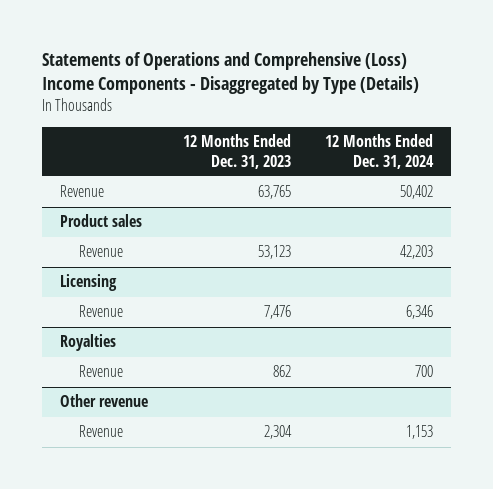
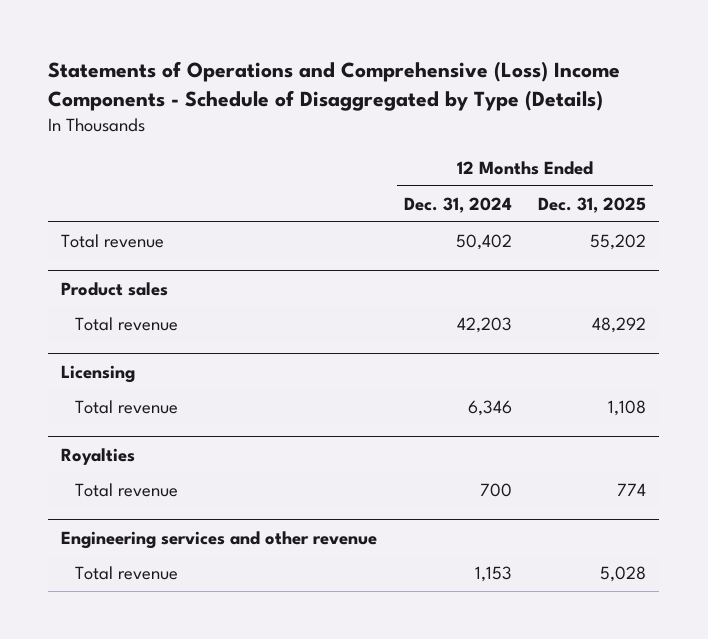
[42,52,420,95] Statements of Operations and Comprehensive (Loss) Income Components - Disaggregated by Type (Details) -> [48,61,621,112] Statements of Operations and Comprehensive (Loss) Income Components - Schedule of Disaggregated by Type (Details)
[182,134,291,169] 12 Months Ended Dec. 31, 2023 -> none
none -> [538,196,647,213] Dec. 31, 2025
[59,185,104,198] Revenue -> [61,234,165,249] Total revenue
[79,245,124,258] Revenue -> [74,317,178,332] Total revenue
[79,305,124,318] Revenue -> [74,400,178,415] Total revenue
[79,365,124,378] Revenue -> [74,483,178,498] Total revenue
[59,394,148,408] Other revenue -> [61,530,378,549] Engineering services and other revenue
[79,425,124,438] Revenue -> [74,566,178,581] Total revenue

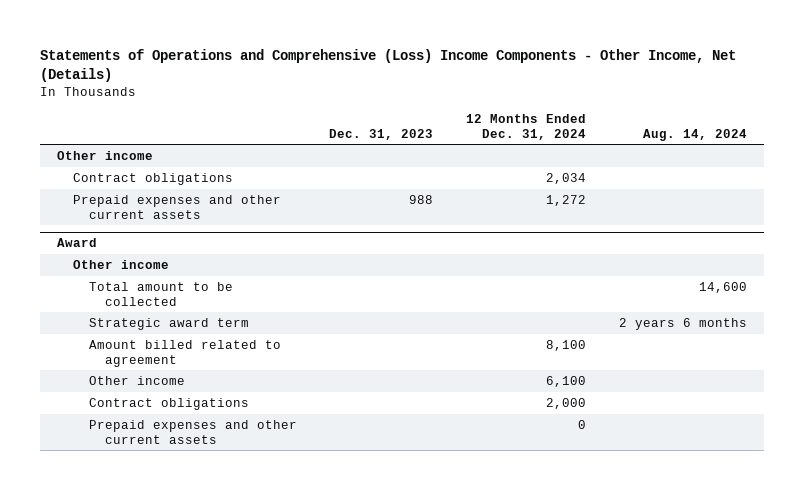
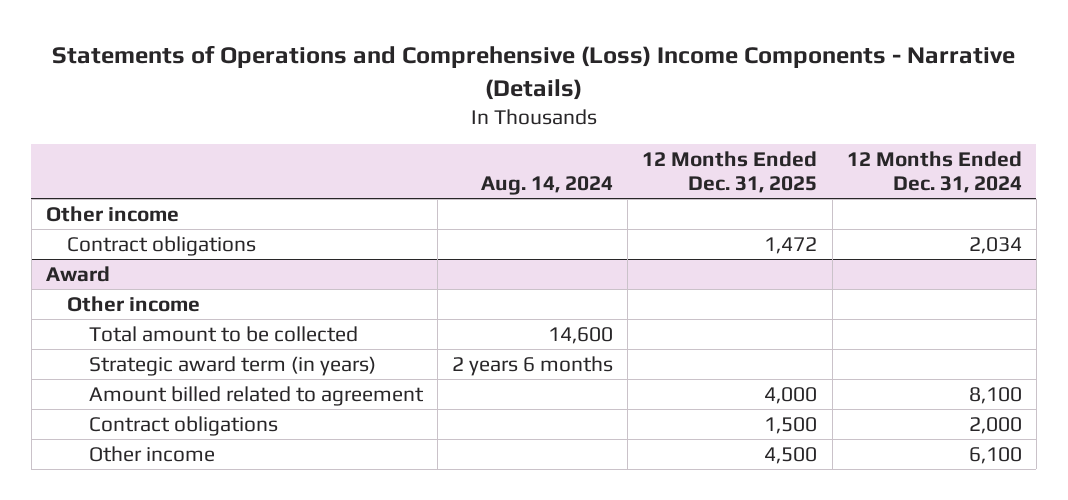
[40,48,737,82] Statements of Operations and Comprehensive (Loss) Income Components - Other Income, Net (Details) -> [51,45,1015,100] Statements of Operations and Comprehensive (Loss) Income Components - Narrative (Details)
[329,128,434,140] Dec. 31, 2023 -> none
none -> [642,150,818,193] 12 Months Ended Dec. 31, 2025
[72,195,281,219] Prepaid expenses and other current assets -> none
[88,318,249,331] Strategic award term -> [88,355,376,376] Strategic award term (in years)
[88,420,297,444] Prepaid expenses and other current assets -> none
[88,376,185,386] Other income -> [88,445,215,462] Other income

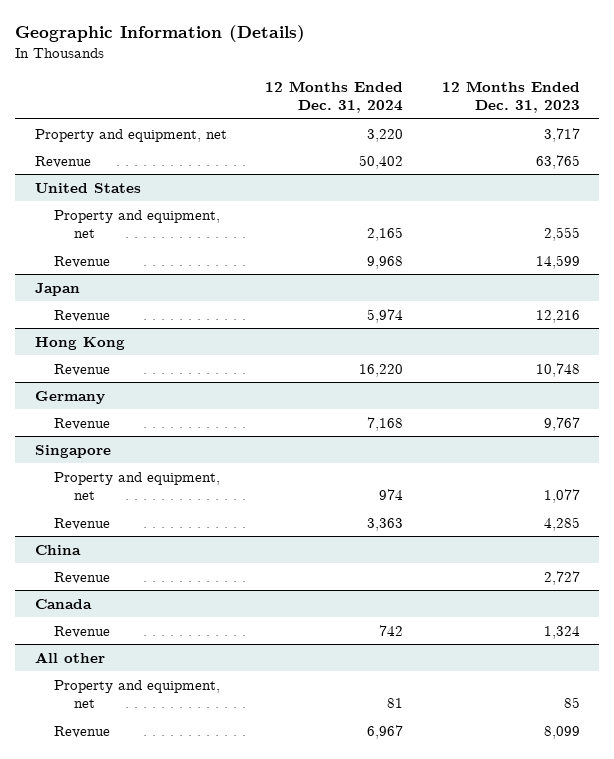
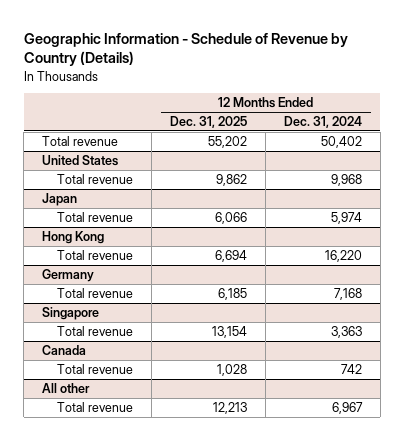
[15,25,306,43] Geographic Information (Details) -> [23,32,348,67] Geographic Information - Schedule of Revenue by Country (Details)
[441,80,580,114] 12 Months Ended Dec. 31, 2023 -> none
none -> [169,116,247,129] Dec. 31, 2025
[34,128,227,142] Property and equipment, net -> none
[34,155,91,168] Revenue -> [42,136,119,147] Total revenue
[54,209,221,239] Property and equipment, net -> none
[54,255,111,268] Revenue -> [56,174,133,185] Total revenue
[54,309,111,322] Revenue -> [56,212,133,223] Total revenue
[54,363,111,376] Revenue -> [56,250,133,261] Total revenue
[54,417,111,430] Revenue -> [56,288,133,299] Total revenue
[54,471,221,501] Property and equipment, net -> none
[34,544,81,555] China -> none
[54,571,111,584] Revenue -> none
[54,517,111,530] Revenue -> [56,326,133,337] Total revenue
[54,625,111,638] Revenue -> [56,364,133,375] Total revenue
[54,679,221,709] Property and equipment, net -> none
[54,725,111,738] Revenue -> [56,402,133,413] Total revenue

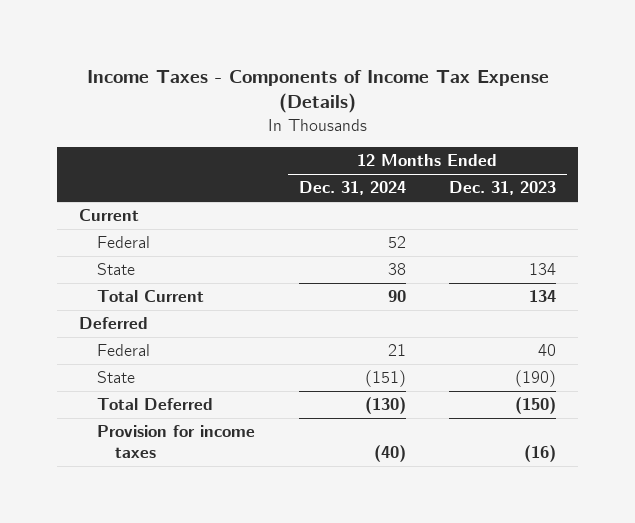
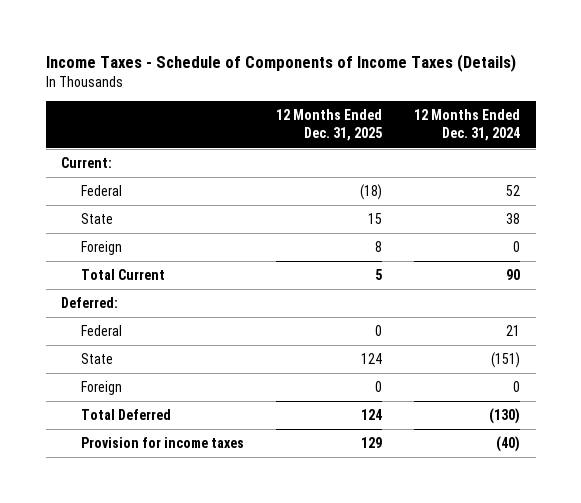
[86,69,549,114] Income Taxes - Components of Income Tax Expense (Details) -> [45,53,516,72] Income Taxes - Schedule of Components of Income Taxes (Details)
[449,181,557,196] Dec. 31, 2023 -> none
none -> [276,109,383,142] 12 Months Ended Dec. 31, 2025
[79,209,140,222] Current -> [61,157,113,169] Current:
none -> [81,241,123,256] Foreign
[79,317,149,330] Deferred -> [61,297,119,309] Deferred:
none -> [81,381,123,396] Foreign

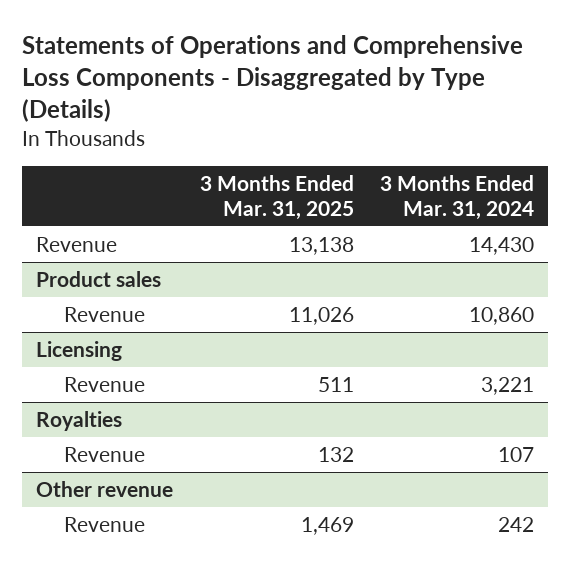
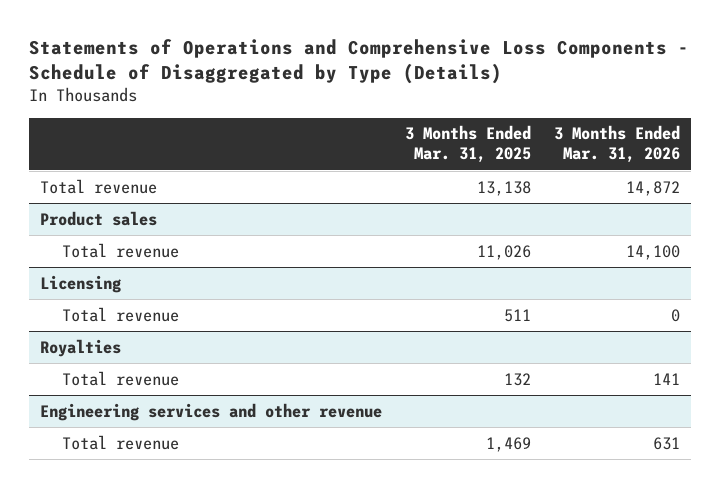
[22,35,524,122] Statements of Operations and Comprehensive Loss Components - Disaggregated by Type (Details) -> [28,39,689,85] Statements of Operations and Comprehensive Loss Components - Schedule of Disaggregated by Type (Details)
[380,175,535,220] 3 Months Ended Mar. 31, 2024 -> none
none -> [554,125,681,164] 3 Months Ended Mar. 31, 2026
[35,237,117,253] Revenue -> [40,178,158,194] Total revenue
[64,307,146,323] Revenue -> [61,242,179,258] Total revenue
[64,377,146,393] Revenue -> [61,306,179,322] Total revenue
[35,481,173,498] Other revenue -> none
[64,447,146,463] Revenue -> [61,370,179,386] Total revenue
none -> [40,402,383,421] Engineering services and other revenue
[64,517,146,533] Revenue -> [61,434,179,450] Total revenue

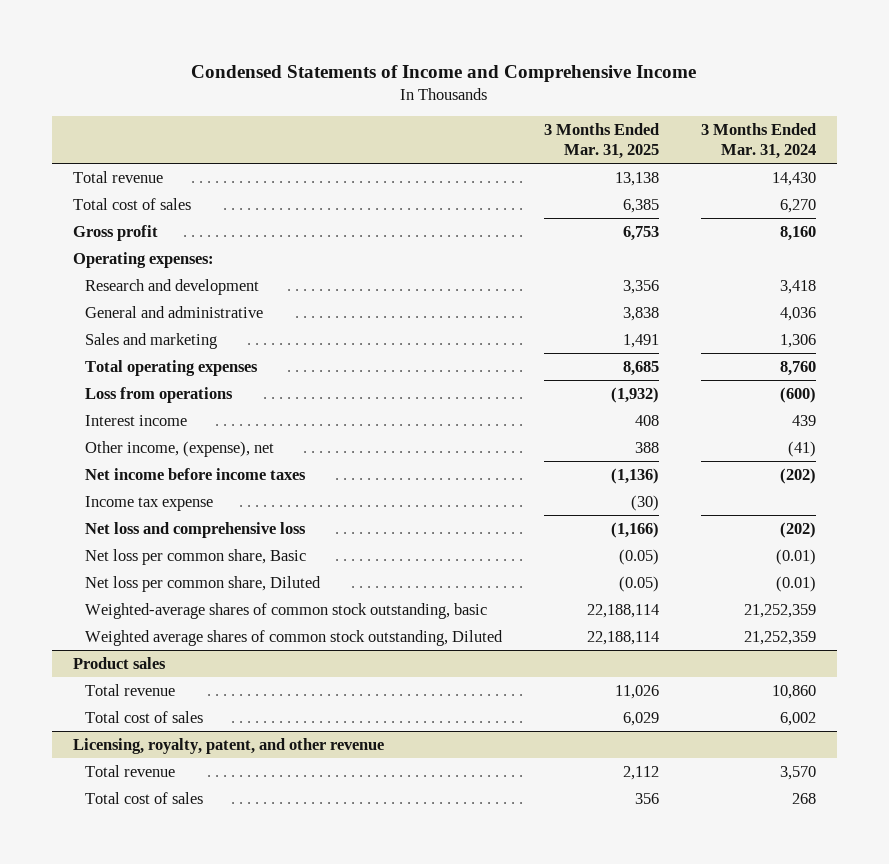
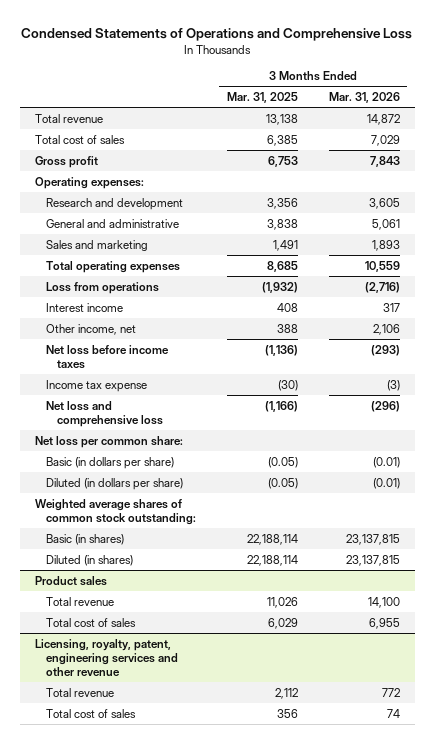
[191,64,697,82] Condensed Statements of Income and Comprehensive Income -> [21,27,413,41] Condensed Statements of Operations and Comprehensive Loss
[700,123,816,159] 3 Months Ended Mar. 31, 2024 -> none
none -> [328,91,400,103] Mar. 31, 2026
[85,440,275,457] Other income, (expense), net -> [46,323,137,335] Other income, net
[85,467,307,480] Net income before income taxes -> [46,344,170,369] Net loss before income taxes
none -> [35,435,184,448] Net loss per common share:
[85,548,307,565] Net loss per common share, Basic -> [46,456,175,469] Basic (in dollars per share)
[85,575,322,592] Net loss per common share, Diluted -> [46,477,184,490] Diluted (in dollars per share)
none -> [35,498,197,525] Weighted average shares of common stock outstanding:
[85,602,488,619] Weighted-average shares of common stock outstanding, basic -> [46,533,125,545] Basic (in shares)
[85,629,504,646] Weighted average shares of common stock outstanding, Diluted -> [46,554,134,566] Diluted (in shares)
[73,737,385,754] Licensing, royalty, patent, and other revenue -> [35,638,179,676] Licensing, royalty, patent, engineering services and other revenue

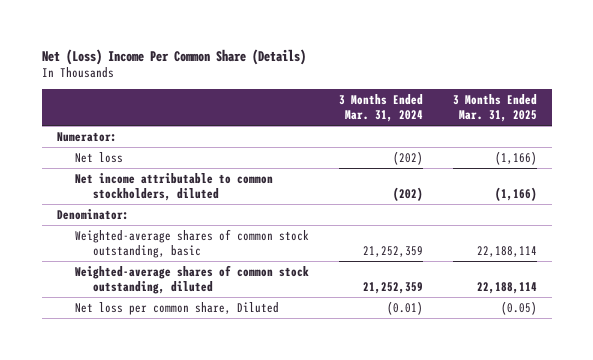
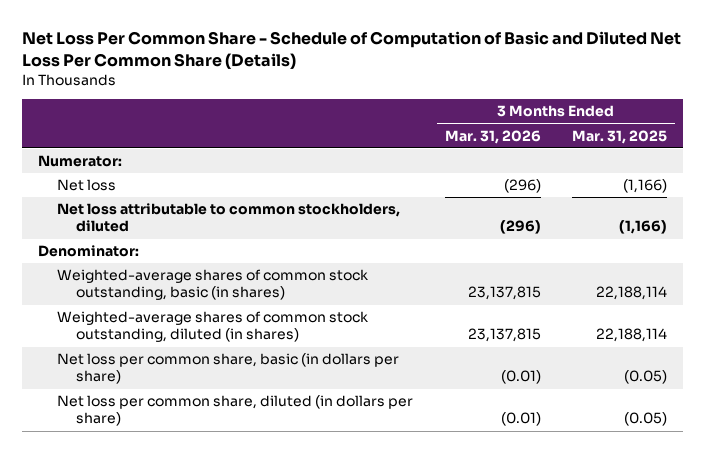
[41,48,306,65] Net (Loss) Income Per Common Share (Details) -> [22,31,682,70] Net Loss Per Common Share - Schedule of Computation of Basic and Diluted Net Loss Per Common Share (Details)
[338,94,423,123] 3 Months Ended Mar. 31, 2024 -> none
none -> [444,129,541,144] Mar. 31, 2026
[74,172,273,201] Net income attributable to common stockholders, diluted -> [57,203,401,233] Net loss attributable to common stockholders, diluted
[74,228,309,258] Weighted-average shares of common stock outstanding, basic -> [57,269,369,301] Weighted-average shares of common stock outstanding, basic (in shares)
[74,264,309,294] Weighted-average shares of common stock outstanding, diluted -> [57,311,369,343] Weighted-average shares of common stock outstanding, diluted (in shares)
none -> [57,353,400,385] Net loss per common share, basic (in dollars per share)
[74,301,279,315] Net loss per common share, Diluted -> [57,395,414,427] Net loss per common share, diluted (in dollars per share)

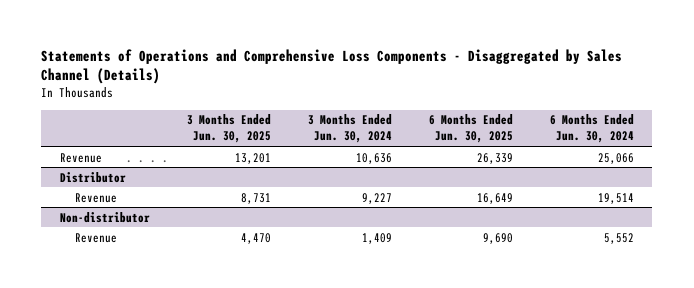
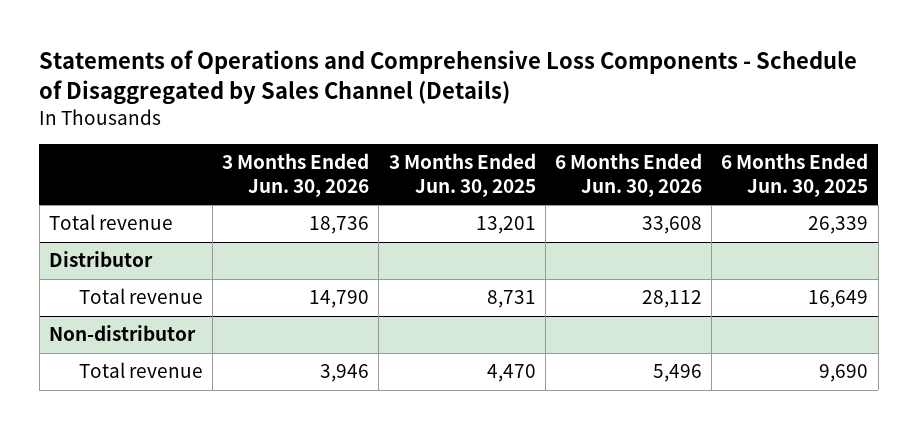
[41,48,623,85] Statements of Operations and Comprehensive Loss Components - Disaggregated by Sales Channel (Details) -> [39,50,858,105] Statements of Operations and Comprehensive Loss Components - Schedule of Disaggregated by Sales Channel (Details)
[307,114,392,144] 3 Months Ended Jun. 30, 2024 -> none
[549,114,634,144] 6 Months Ended Jun. 30, 2024 -> none
none -> [222,153,370,197] 3 Months Ended Jun. 30, 2026
none -> [554,153,702,197] 6 Months Ended Jun. 30, 2026
[59,152,102,163] Revenue -> [48,214,173,231] Total revenue
[75,192,118,203] Revenue -> [78,288,203,305] Total revenue
[75,232,118,243] Revenue -> [78,362,203,379] Total revenue

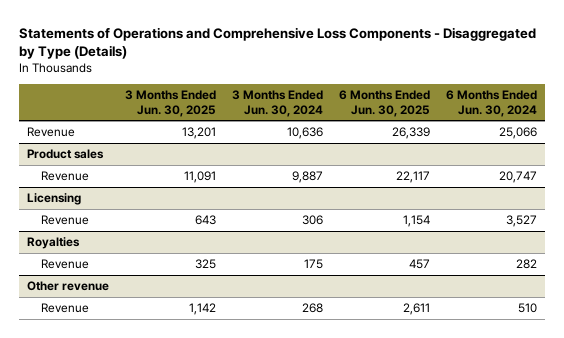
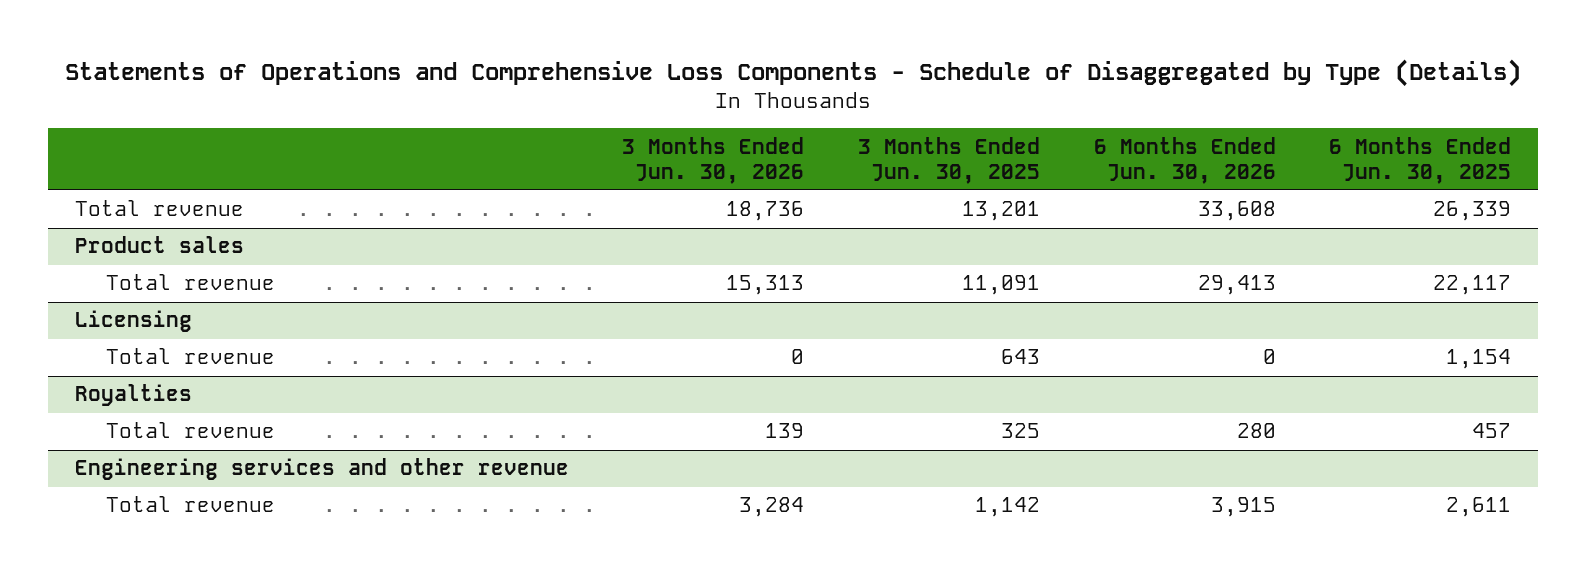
[19,26,537,60] Statements of Operations and Comprehensive Loss Components - Disaggregated by Type (Details) -> [64,58,1521,87] Statements of Operations and Comprehensive Loss Components - Schedule of Disaggregated by Type (Details)
[231,90,323,117] 3 Months Ended Jun. 30, 2024 -> none
[445,90,537,117] 6 Months Ended Jun. 30, 2024 -> none
none -> [622,136,805,184] 3 Months Ended Jun. 30, 2026
none -> [1093,136,1276,184] 6 Months Ended Jun. 30, 2026
[27,127,76,138] Revenue -> [74,200,244,217] Total revenue
[40,171,89,182] Revenue -> [106,274,276,291] Total revenue
[40,215,89,226] Revenue -> [106,348,276,365] Total revenue
[27,281,110,292] Other revenue -> none
[40,259,89,270] Revenue -> [106,422,276,439] Total revenue
none -> [74,458,569,481] Engineering services and other revenue
[40,303,89,314] Revenue -> [106,496,276,513] Total revenue

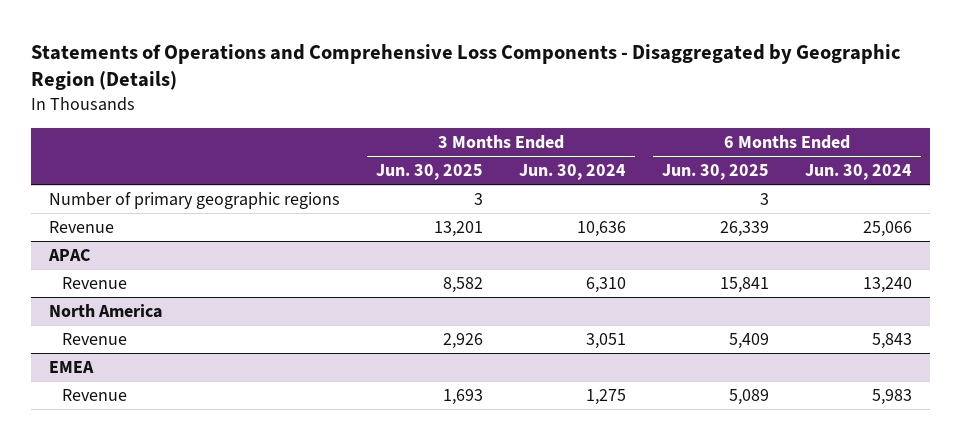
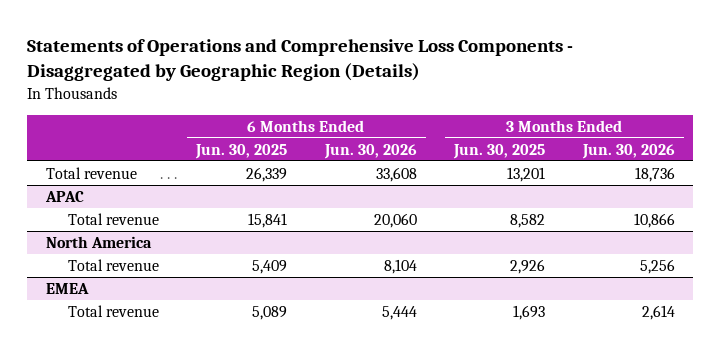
[519,164,627,181] Jun. 30, 2024 -> none
[805,164,913,181] Jun. 30, 2024 -> none
none -> [323,143,417,159] Jun. 30, 2026
none -> [581,143,675,159] Jun. 30, 2026
[48,191,340,209] Number of primary geographic regions -> none
[48,220,114,233] Revenue -> [45,166,137,179] Total revenue
[62,276,128,289] Revenue -> [67,212,159,225] Total revenue
[62,332,128,345] Revenue -> [67,258,159,271] Total revenue
[62,388,128,401] Revenue -> [67,304,159,317] Total revenue

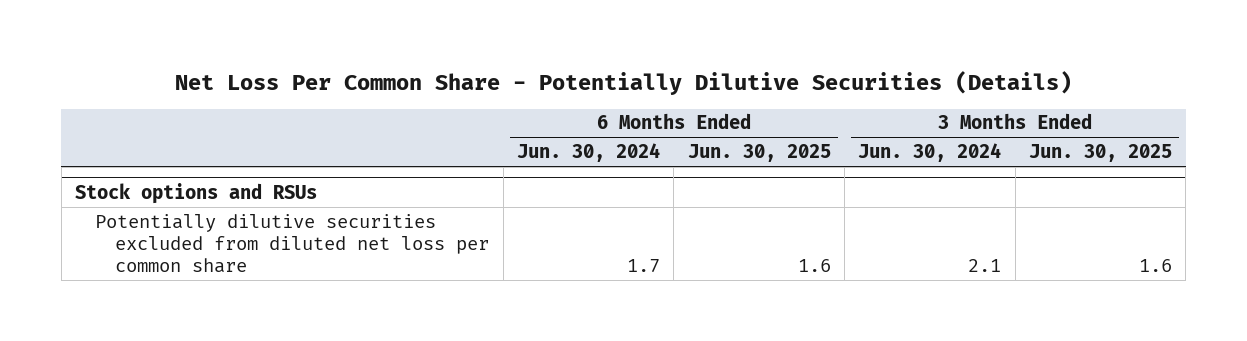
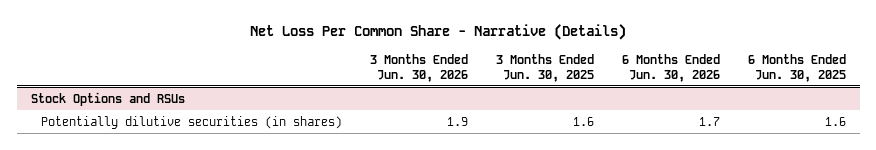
[174,70,1072,95] Net Loss Per Common Share - Potentially Dilutive Securities (Details) -> [250,23,627,40] Net Loss Per Common Share - Narrative (Details)
[516,143,660,163] Jun. 30, 2024 -> none
[858,143,1002,163] Jun. 30, 2024 -> none
none -> [369,53,468,82] 3 Months Ended Jun. 30, 2026
none -> [621,53,720,82] 6 Months Ended Jun. 30, 2026
[74,182,317,204] Stock options and RSUs -> [30,91,185,106] Stock Options and RSUs
[95,213,490,273] Potentially dilutive securities excluded from diluted net loss per common share -> [40,115,342,129] Potentially dilutive securities (in shares)

